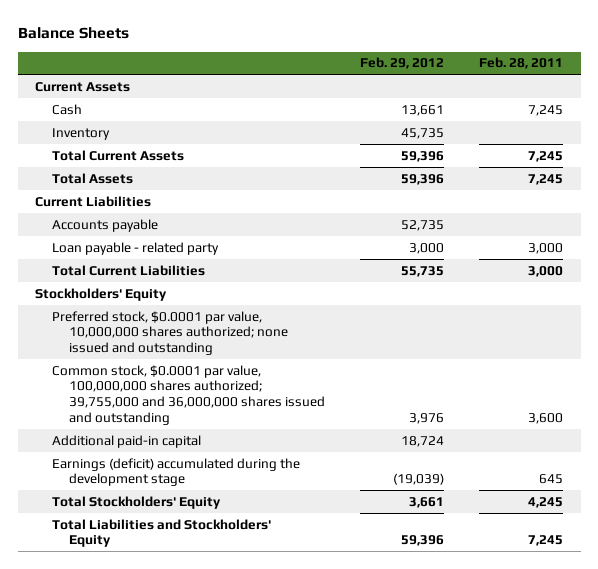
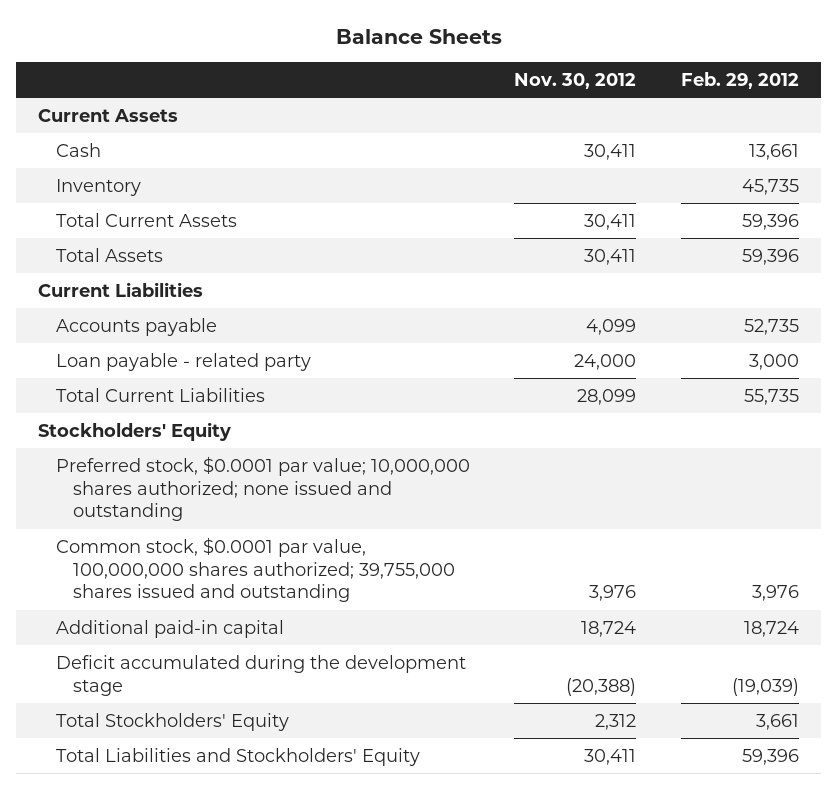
[479,57,564,70] Feb. 28, 2011 -> none
none -> [514,73,637,90] Nov. 30, 2012
[52,310,289,356] Preferred stock, $0.0001 par value, 10,000,000 shares authorized; none issued and outstanding -> [55,455,470,522] Preferred stock, $0.0001 par value; 10,000,000 shares authorized; none issued and outstanding
[52,364,326,426] Common stock, $0.0001 par value, 100,000,000 shares authorized; 39,755,000 and 36,000,000 shares issued and outstanding -> [55,536,456,603] Common stock, $0.0001 par value, 100,000,000 shares authorized; 39,755,000 shares issued and outstanding
[52,457,301,487] Earnings (deficit) accumulated during the development stage -> [55,654,466,696] Deficit accumulated during the development stage

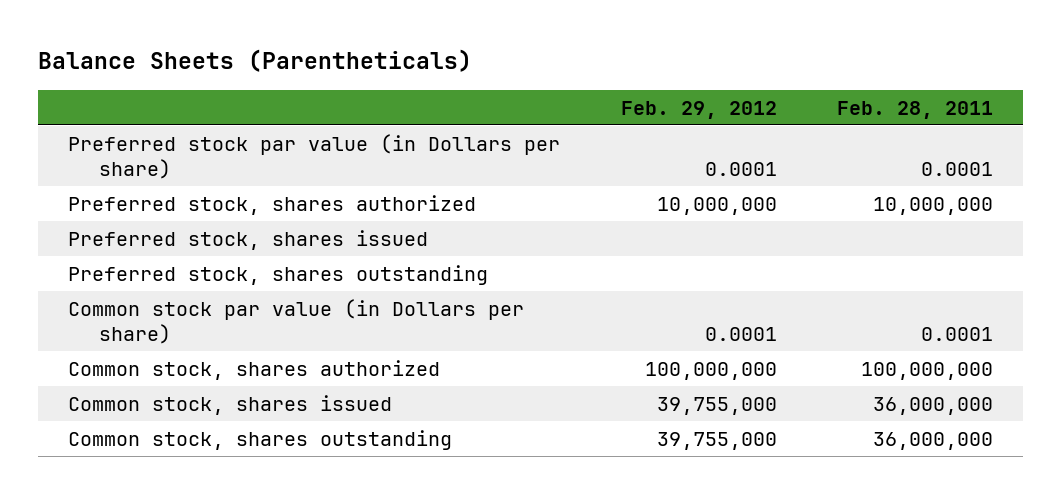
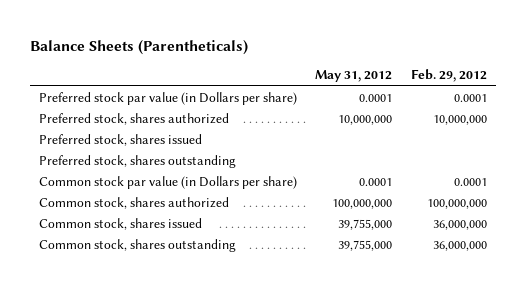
[837,100,994,119] Feb. 28, 2011 -> none
none -> [315,70,393,83] May 31, 2012
[656,397,777,416] 39,755,000 -> [432,220,487,231] 36,000,000
[656,432,777,451] 39,755,000 -> [432,241,487,252] 36,000,000

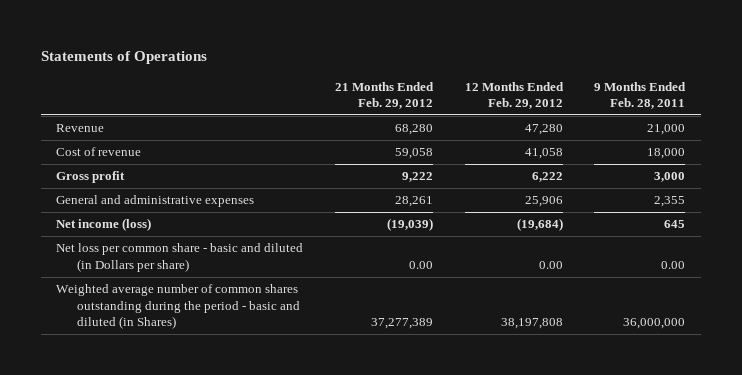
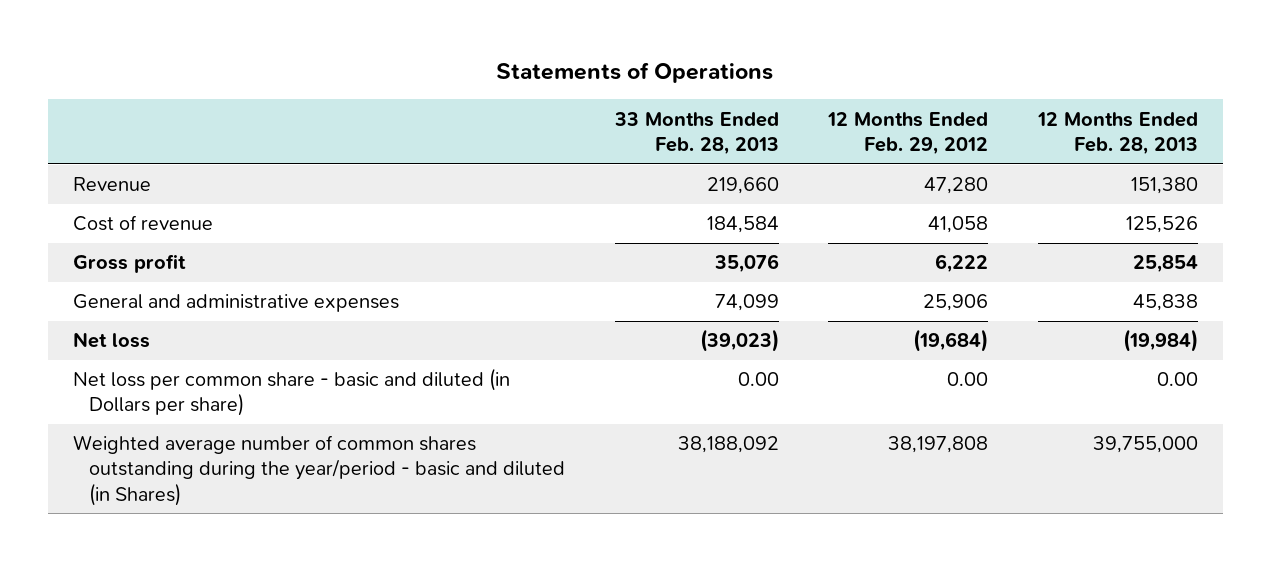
[335,81,435,109] 21 Months Ended Feb. 29, 2012 -> none
[594,81,687,109] 9 Months Ended Feb. 28, 2011 -> none
none -> [613,111,779,155] 33 Months Ended Feb. 28, 2013
none -> [1036,111,1198,155] 12 Months Ended Feb. 28, 2013
[56,218,152,232] Net income (loss) -> [73,332,151,349] Net loss
[56,284,301,329] Weighted average number of common shares outstanding during the period - basic and diluted (in Shares) -> [73,435,566,506] Weighted average number of common shares outstanding during the year/period - basic and diluted (in Shares)

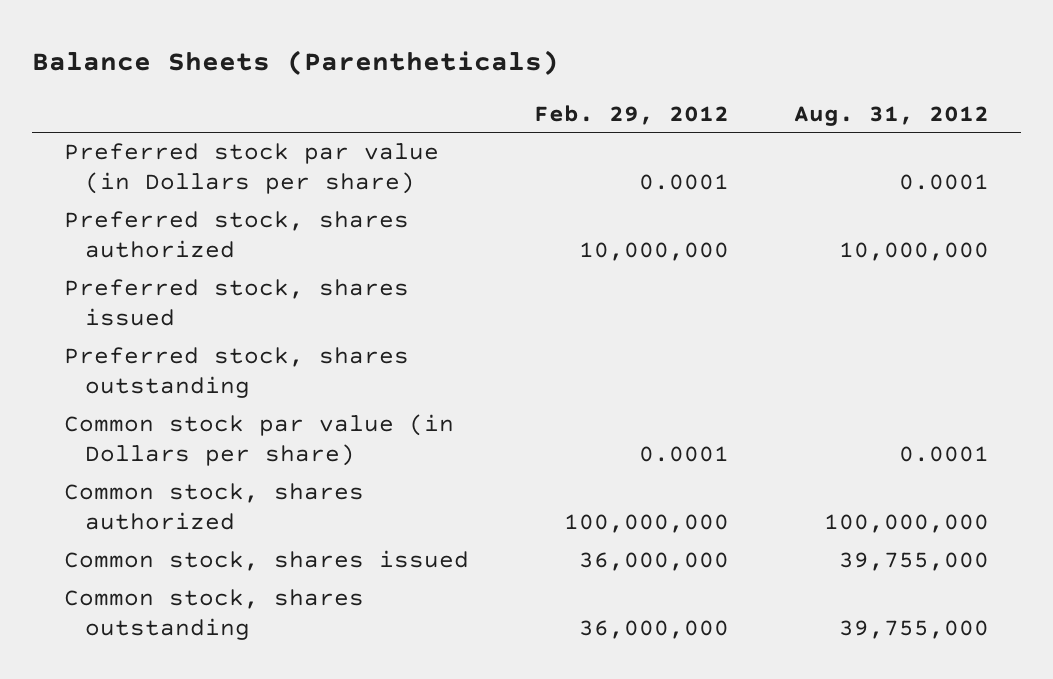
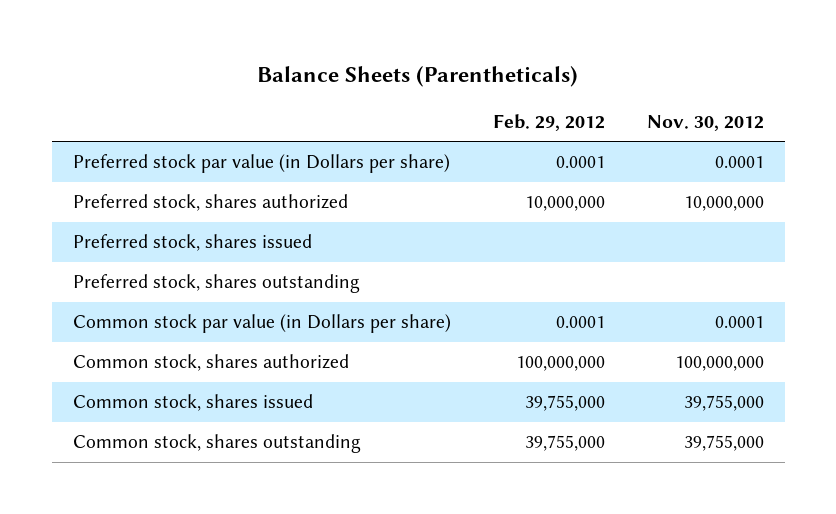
[793,105,989,126] Aug. 31, 2012 -> none
none -> [646,114,764,131] Nov. 30, 2012
[578,552,729,572] 36,000,000 -> [524,395,605,412] 39,755,000
[578,619,729,639] 36,000,000 -> [524,435,605,452] 39,755,000

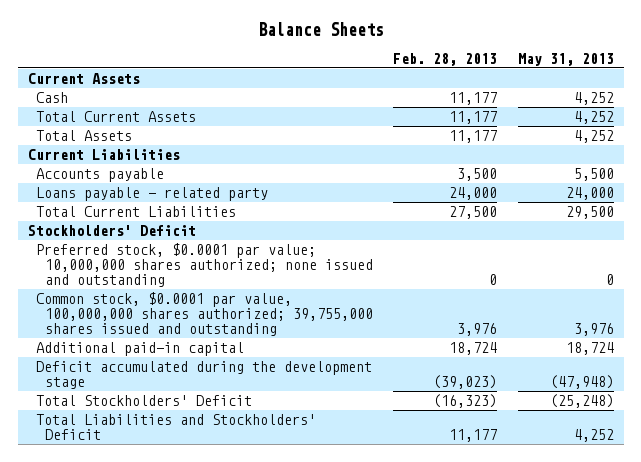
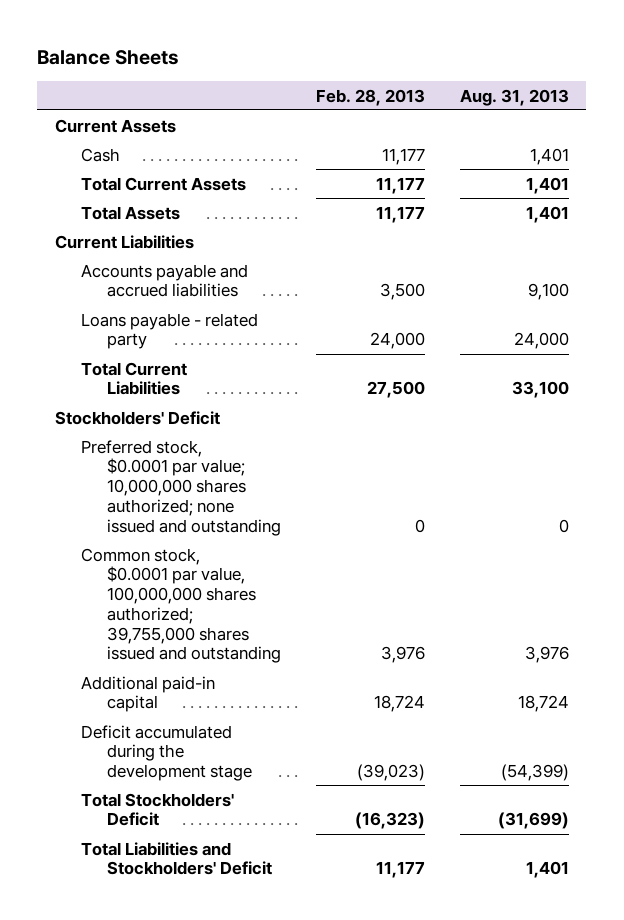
[517,52,614,66] May 31, 2013 -> none
none -> [459,88,569,106] Aug. 31, 2013
[36,168,165,183] Accounts payable -> none
none -> [80,263,248,298] Accounts payable and accrued liabilities

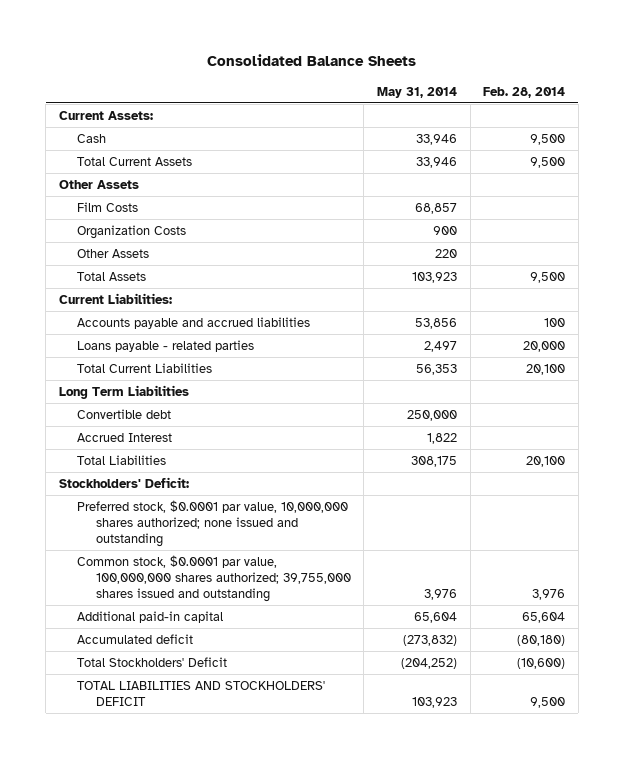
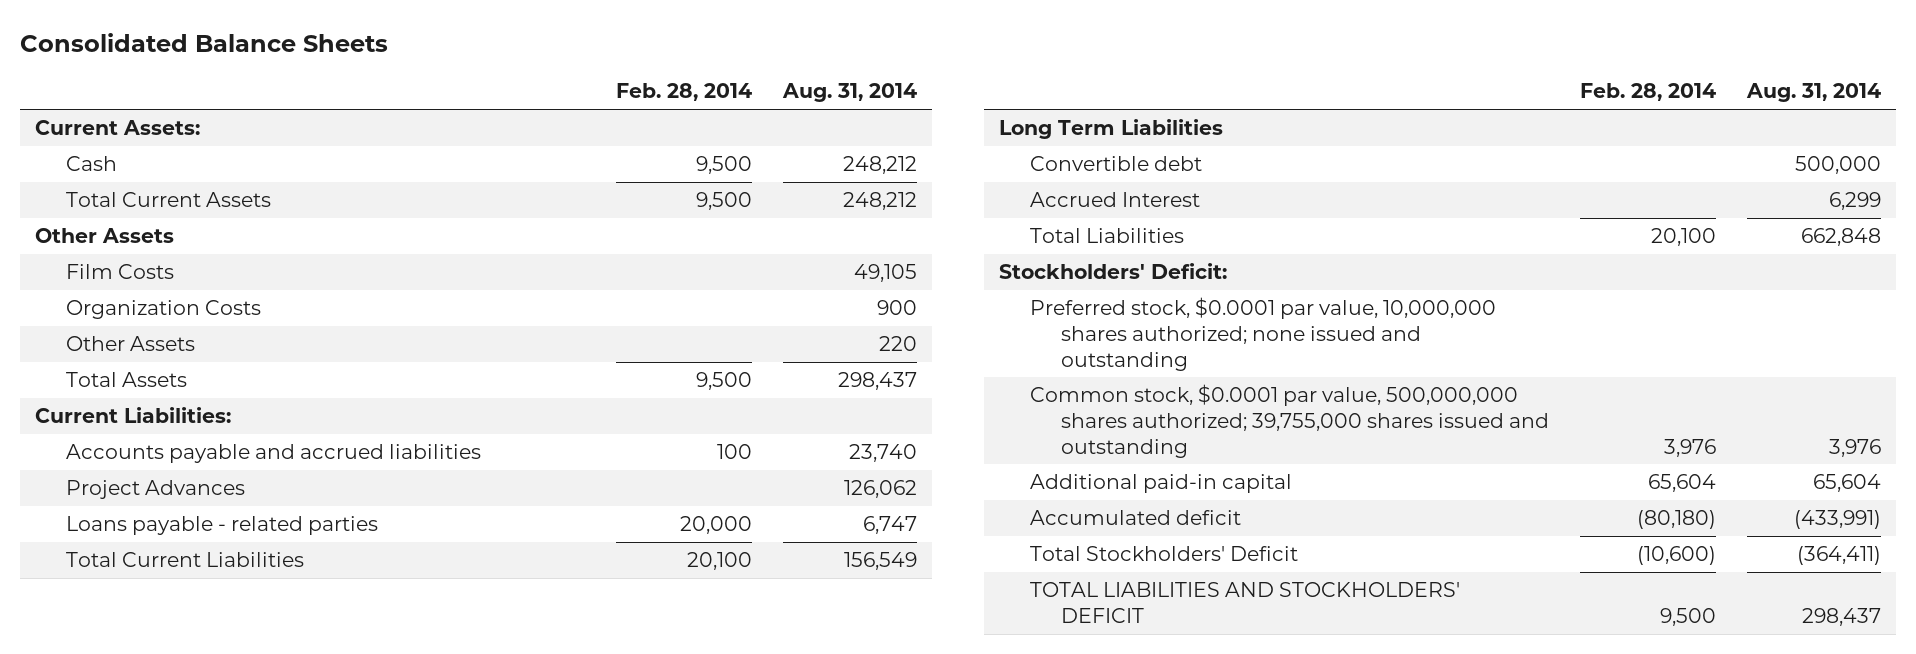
[376,86,457,98] May 31, 2014 -> none
none -> [781,83,917,103] Aug. 31, 2014
none -> [66,480,246,500] Project Advances
[77,555,351,603] Common stock, $0.0001 par value, 100,000,000 shares authorized; 39,755,000 shares issued and outstanding -> [1030,384,1549,458] Common stock, $0.0001 par value, 500,000,000 shares authorized; 39,755,000 shares issued and outstanding

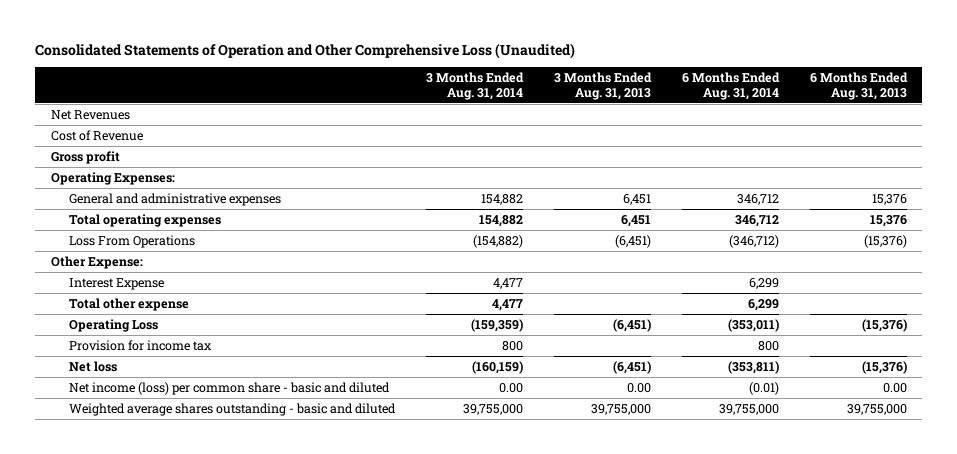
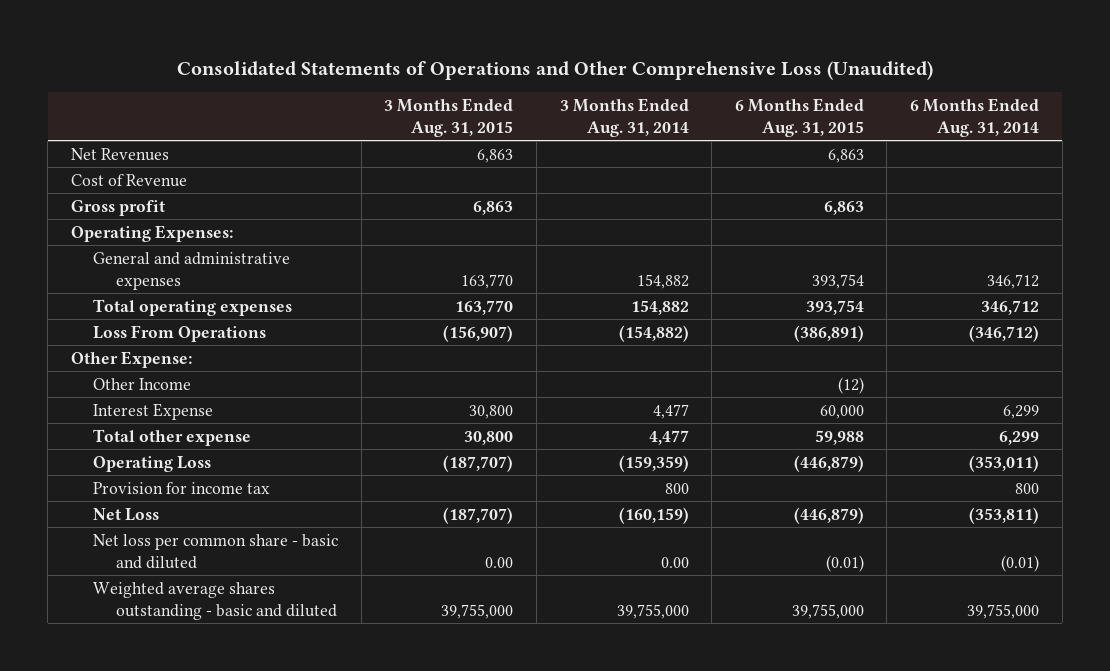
[35,42,576,59] Consolidated Statements of Operation and Other Comprehensive Loss (Unaudited) -> [176,60,933,80] Consolidated Statements of Operations and Other Comprehensive Loss (Unaudited)
[553,71,652,100] 3 Months Ended Aug. 31, 2013 -> none
[809,71,908,100] 6 Months Ended Aug. 31, 2013 -> none
none -> [384,98,514,137] 3 Months Ended Aug. 31, 2015
none -> [734,98,864,137] 6 Months Ended Aug. 31, 2015
none -> [93,377,192,390] Other Income
[68,360,117,372] Net loss -> [93,507,160,521] Net Loss
[68,381,390,395] Net income (loss) per common share - basic and diluted -> [93,533,339,569] Net loss per common share - basic and diluted

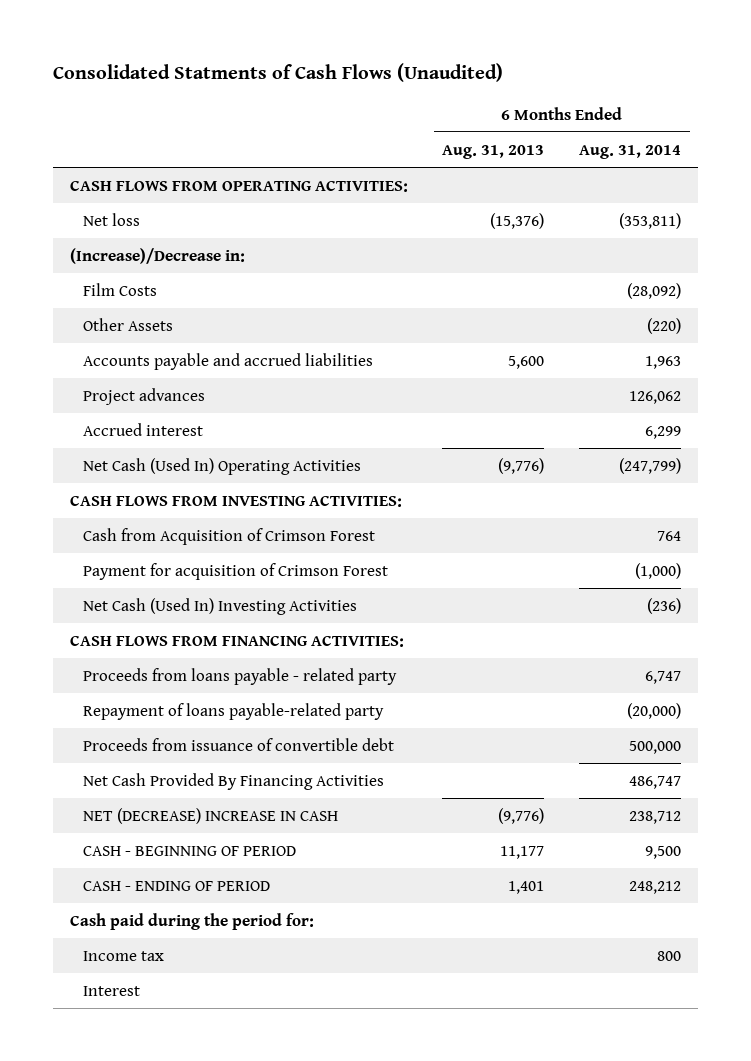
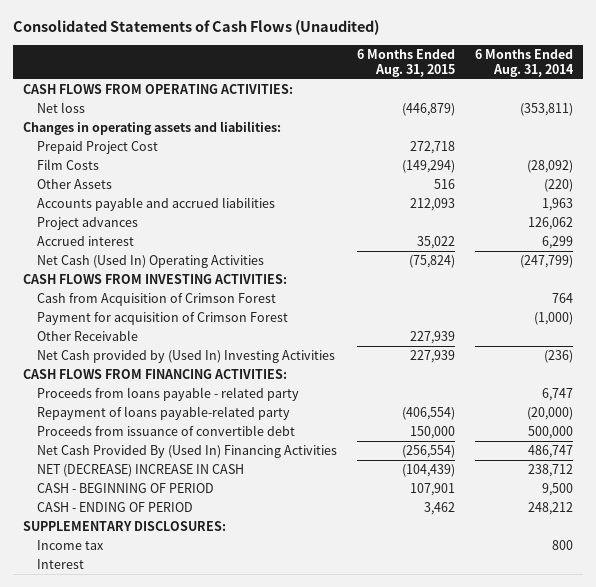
[52,63,503,83] Consolidated Statments of Cash Flows (Unaudited) -> [12,20,379,36] Consolidated Statements of Cash Flows (Unaudited)
[442,144,545,159] Aug. 31, 2013 -> none
none -> [357,48,456,77] 6 Months Ended Aug. 31, 2015
[69,247,245,264] (Increase)/Decrease in: -> none
none -> [22,121,281,136] Changes in operating assets and liabilities:
none -> [37,141,159,155] Prepaid Project Cost
none -> [37,330,139,342] Other Receivable
[82,597,357,615] Net Cash (Used In) Investing Activities -> [37,350,336,364] Net Cash provided by (Used In) Investing Activities
[82,772,384,790] Net Cash Provided By Financing Activities -> [37,445,338,459] Net Cash Provided By (Used In) Financing Activities
[69,912,314,930] Cash paid during the period for: -> none
none -> [22,521,226,532] SUPPLEMENTARY DISCLOSURES:

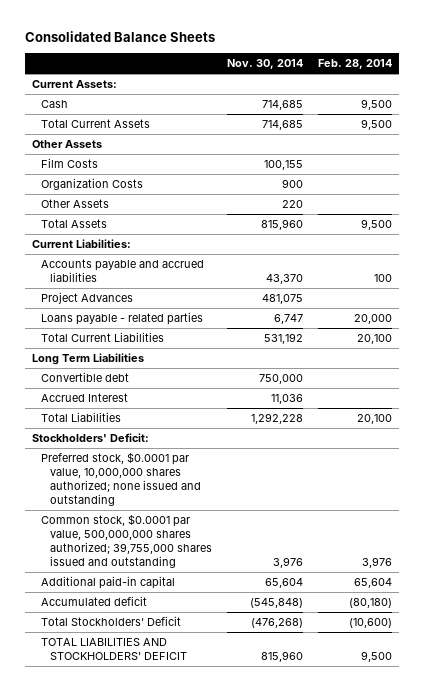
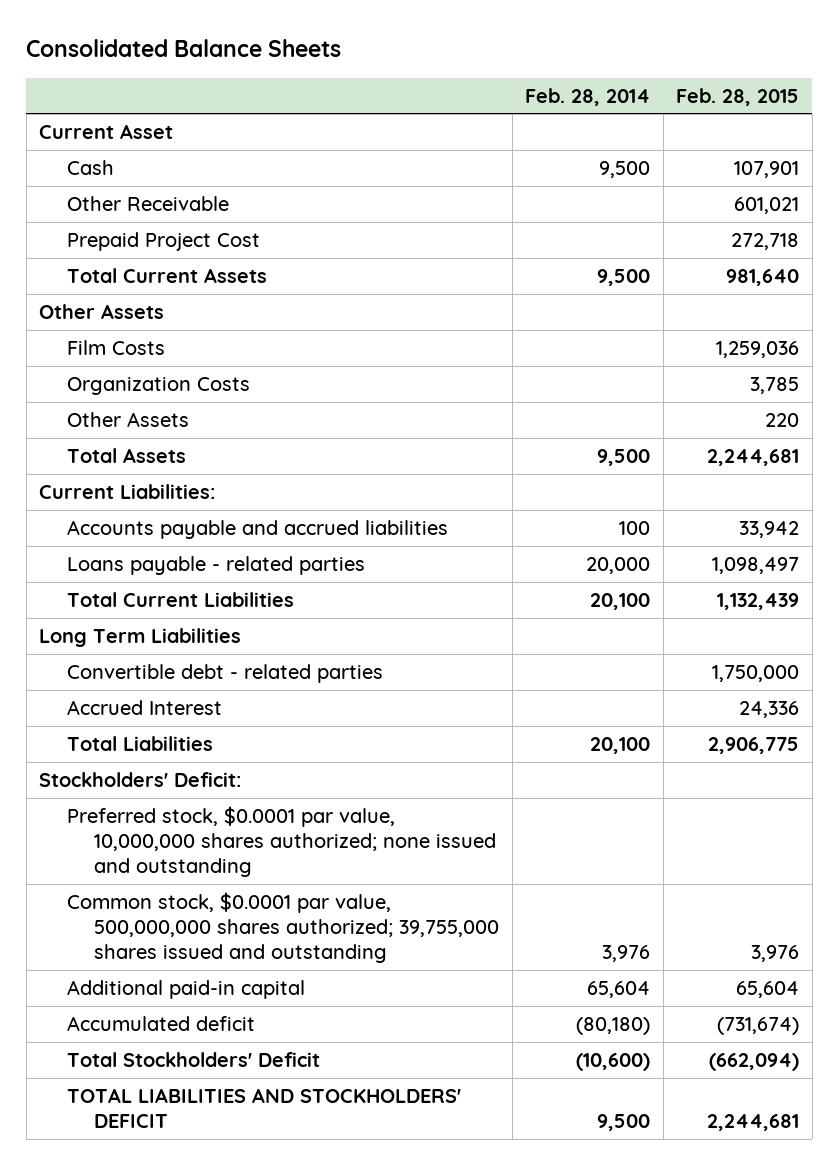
[226,59,303,70] Nov. 30, 2014 -> none
none -> [676,87,800,106] Feb. 28, 2015
[32,79,118,88] Current Assets: -> [39,124,174,140] Current Asset
none -> [66,196,229,212] Other Receivable
none -> [66,232,260,252] Prepaid Project Cost
[41,291,134,304] Project Advances -> none
[41,371,130,382] Convertible debt -> [66,664,383,684] Convertible debt - related parties

